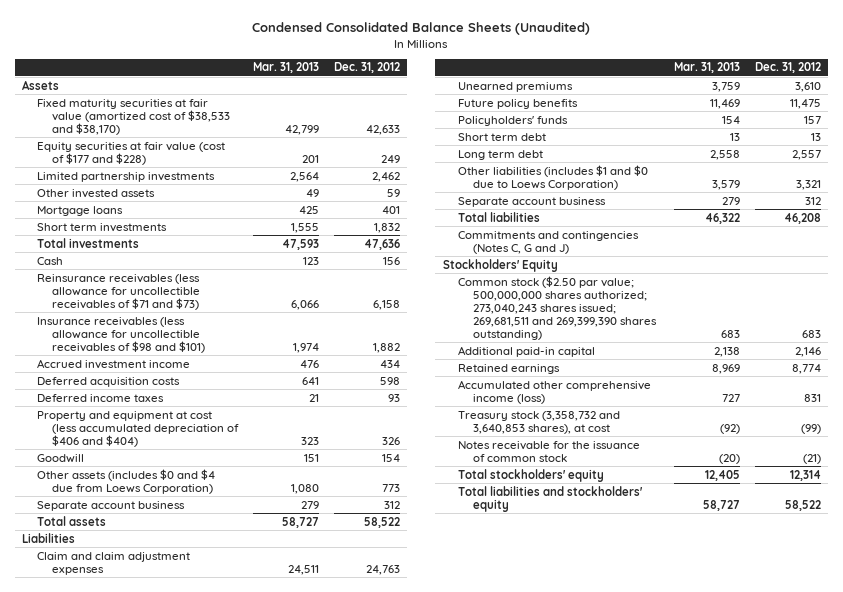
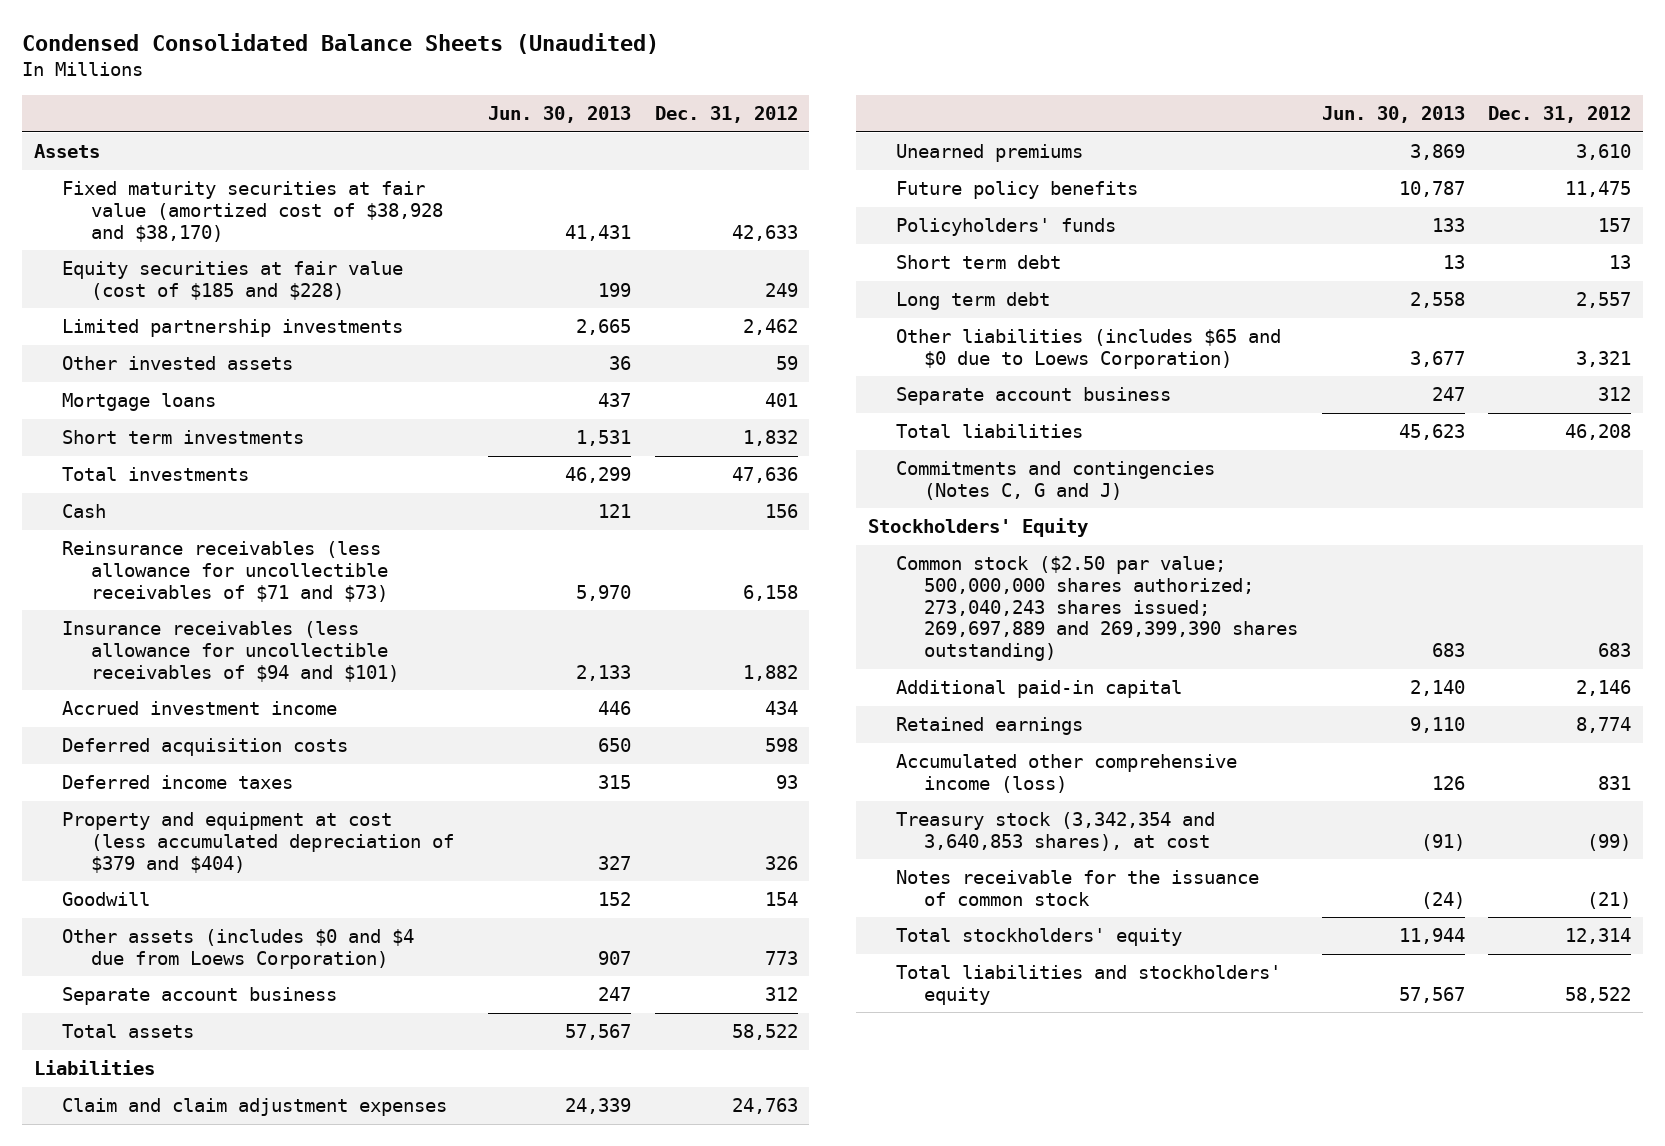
[253,62,320,74] Mar. 31, 2013 -> none
none -> [488,106,632,124] Jun. 30, 2013
[37,98,231,135] Fixed maturity securities at fair value (amortized cost of $38,533 and $38,170) -> [62,181,443,242] Fixed maturity securities at fair value (amortized cost of $38,928 and $38,170)
[37,141,226,165] Equity securities at fair value (cost of $177 and $228) -> [62,261,404,300] Equity securities at fair value (cost of $185 and $228)
[37,316,206,353] Insurance receivables (less allowance for uncollectible receivables of $98 and $101) -> [62,621,399,682] Insurance receivables (less allowance for uncollectible receivables of $94 and $101)
[37,410,240,447] Property and equipment at cost (less accumulated depreciation of $406 and $404) -> [62,812,454,873] Property and equipment at cost (less accumulated depreciation of $379 and $404)
[458,164,649,190] Other liabilities (includes $1 and $0 due to Loews Corporation) -> [895,329,1281,369] Other liabilities (includes $65 and $0 due to Loews Corporation)
[458,275,658,340] Common stock ($2.50 par value; 500,000,000 shares authorized; 273,040,243 shares issued; 269,681,511 and 269,399,390 shares outstanding) -> [895,556,1299,662] Common stock ($2.50 par value; 500,000,000 shares authorized; 273,040,243 shares issued; 269,697,889 and 269,399,390 shares outstanding)
[458,410,621,434] Treasury stock (3,358,732 and 3,640,853 shares), at cost -> [895,812,1215,851] Treasury stock (3,342,354 and 3,640,853 shares), at cost

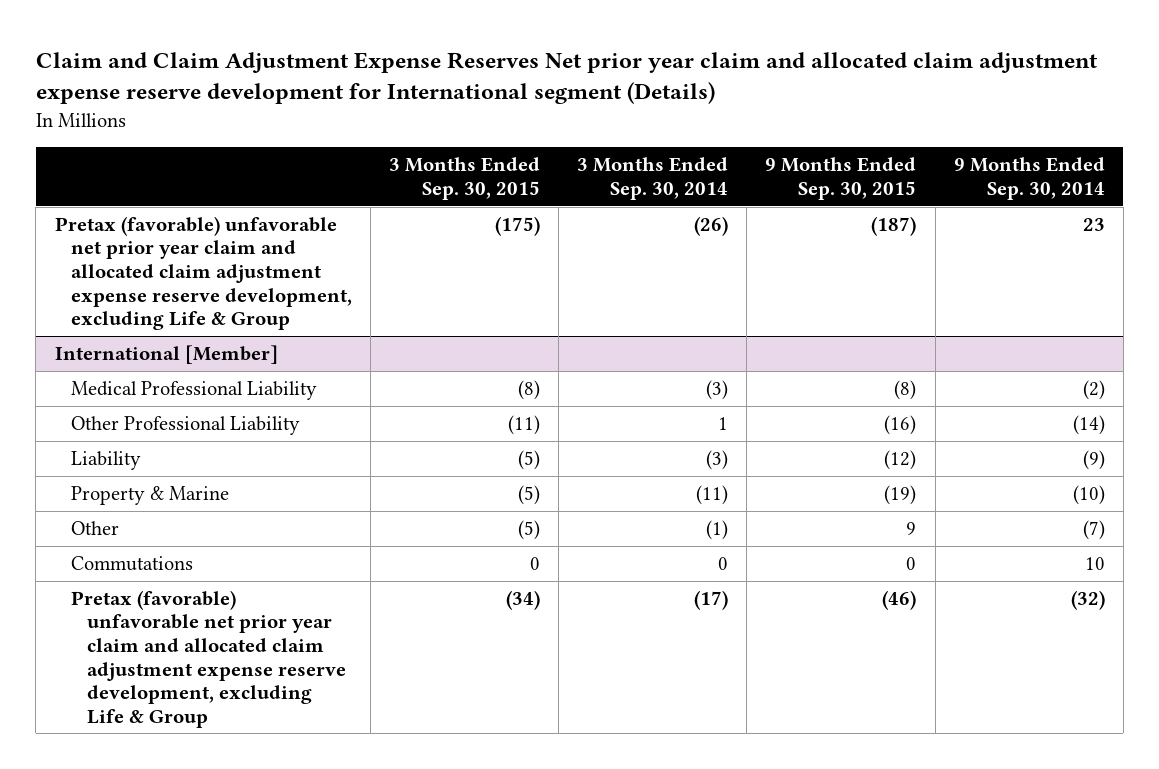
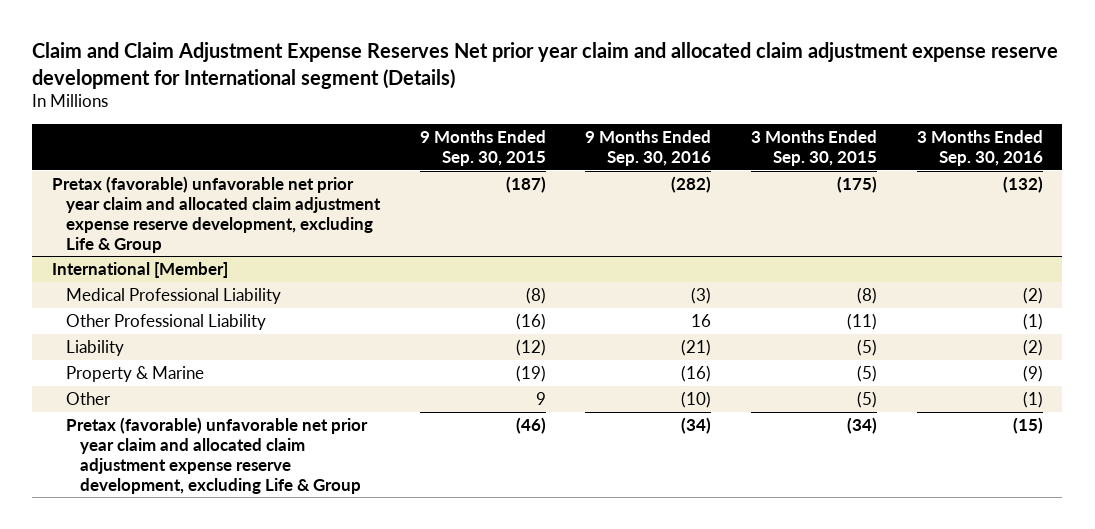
[577,157,729,200] 3 Months Ended Sep. 30, 2014 -> none
[953,157,1105,200] 9 Months Ended Sep. 30, 2014 -> none
none -> [585,130,712,167] 9 Months Ended Sep. 30, 2016
none -> [916,130,1043,167] 3 Months Ended Sep. 30, 2016
[70,555,193,571] Commutations -> none

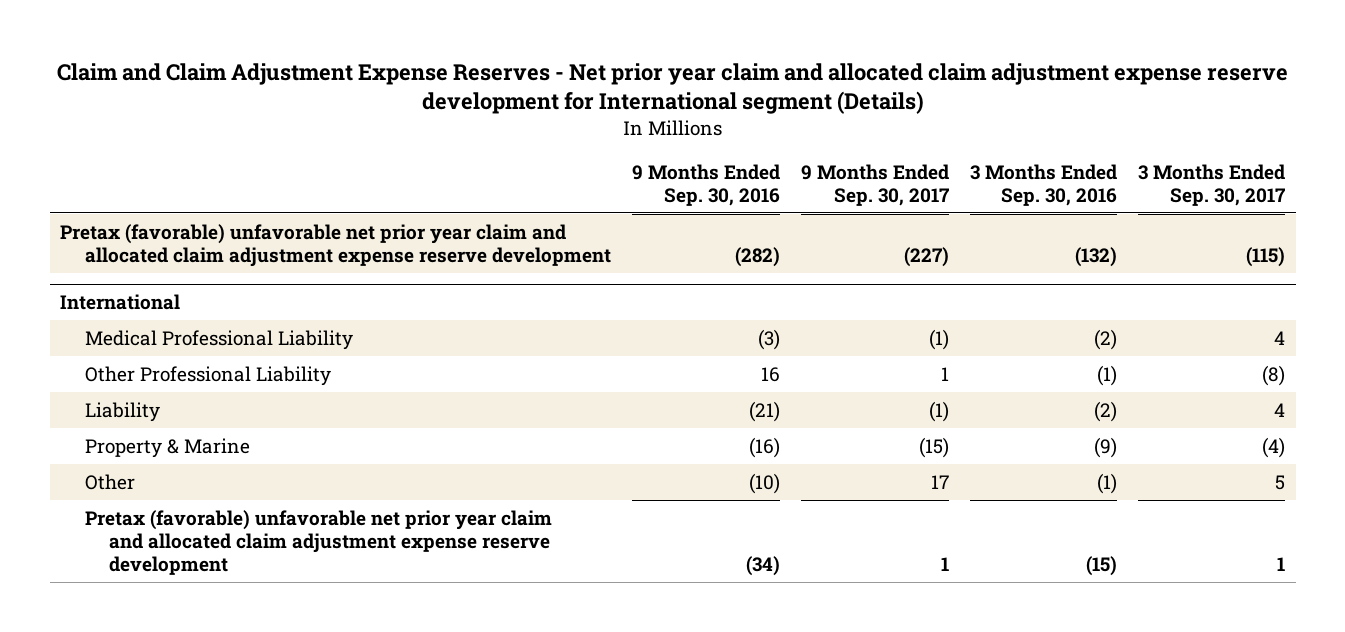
[32,42,1059,89] Claim and Claim Adjustment Expense Reserves Net prior year claim and allocated claim adjustment expense reserve development for International segment (Details) -> [56,62,1288,115] Claim and Claim Adjustment Expense Reserves - Net prior year claim and allocated claim adjustment expense reserve development for International segment (Details)
[419,130,546,167] 9 Months Ended Sep. 30, 2015 -> none
[751,130,878,167] 3 Months Ended Sep. 30, 2015 -> none
none -> [800,163,949,206] 9 Months Ended Sep. 30, 2017
none -> [1138,163,1286,206] 3 Months Ended Sep. 30, 2017
[52,175,382,253] Pretax (favorable) unfavorable net prior year claim and allocated claim adjustment expense reserve development, excluding Life & Group -> [60,223,611,267] Pretax (favorable) unfavorable net prior year claim and allocated claim adjustment expense reserve development
[52,261,229,278] International [Member] -> [60,294,181,311] International
[66,416,369,494] Pretax (favorable) unfavorable net prior year claim and allocated claim adjustment expense reserve development, excluding Life & Group -> [84,509,552,576] Pretax (favorable) unfavorable net prior year claim and allocated claim adjustment expense reserve development

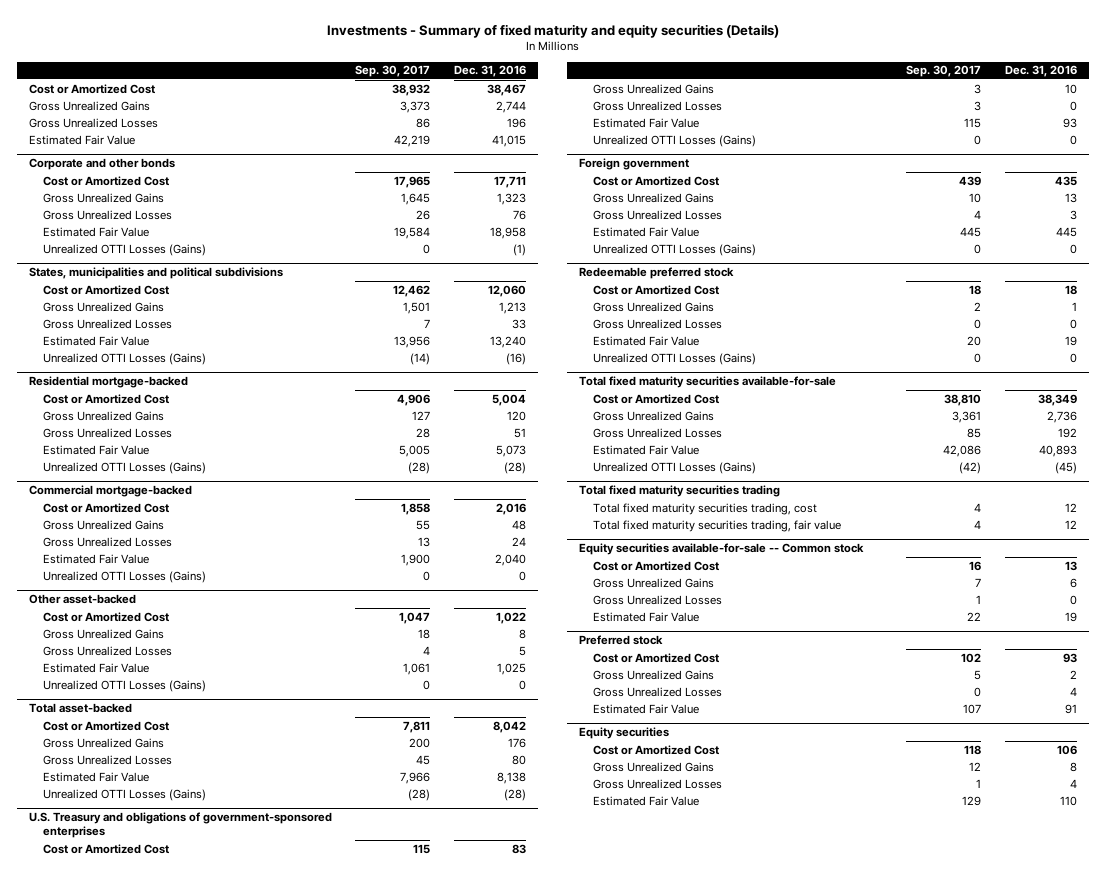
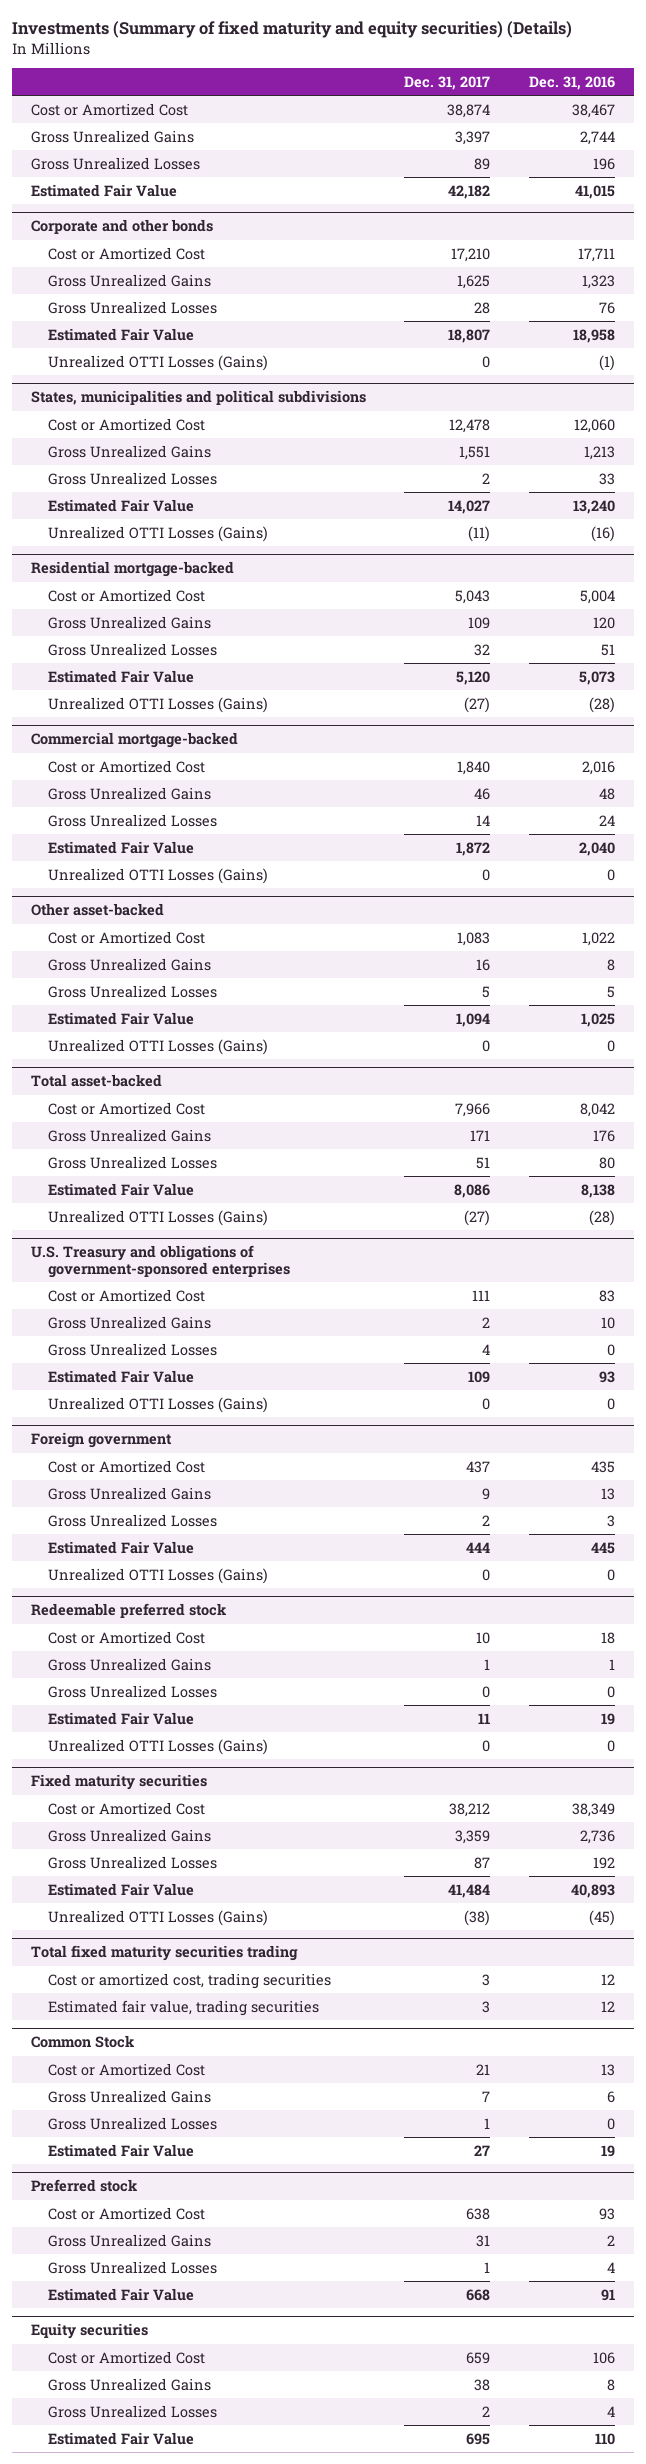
[326,23,779,38] Investments - Summary of fixed maturity and equity securities (Details) -> [11,21,572,39] Investments (Summary of fixed maturity and equity securities) (Details)
[355,65,431,78] Sep. 30, 2017 -> none
none -> [404,75,491,90] Dec. 31, 2017
[579,376,837,389] Total fixed maturity securities available-for-sale -> [30,1774,207,1791] Fixed maturity securities
[593,502,818,515] Total fixed maturity securities trading, cost -> [47,1972,331,1989] Cost or amortized cost, trading securities
[593,519,842,532] Total fixed maturity securities trading, fair value -> [47,1999,319,2016] Estimated fair value, trading securities
[579,543,865,556] Equity securities available-for-sale -- Common stock -> [30,2035,135,2049] Common Stock

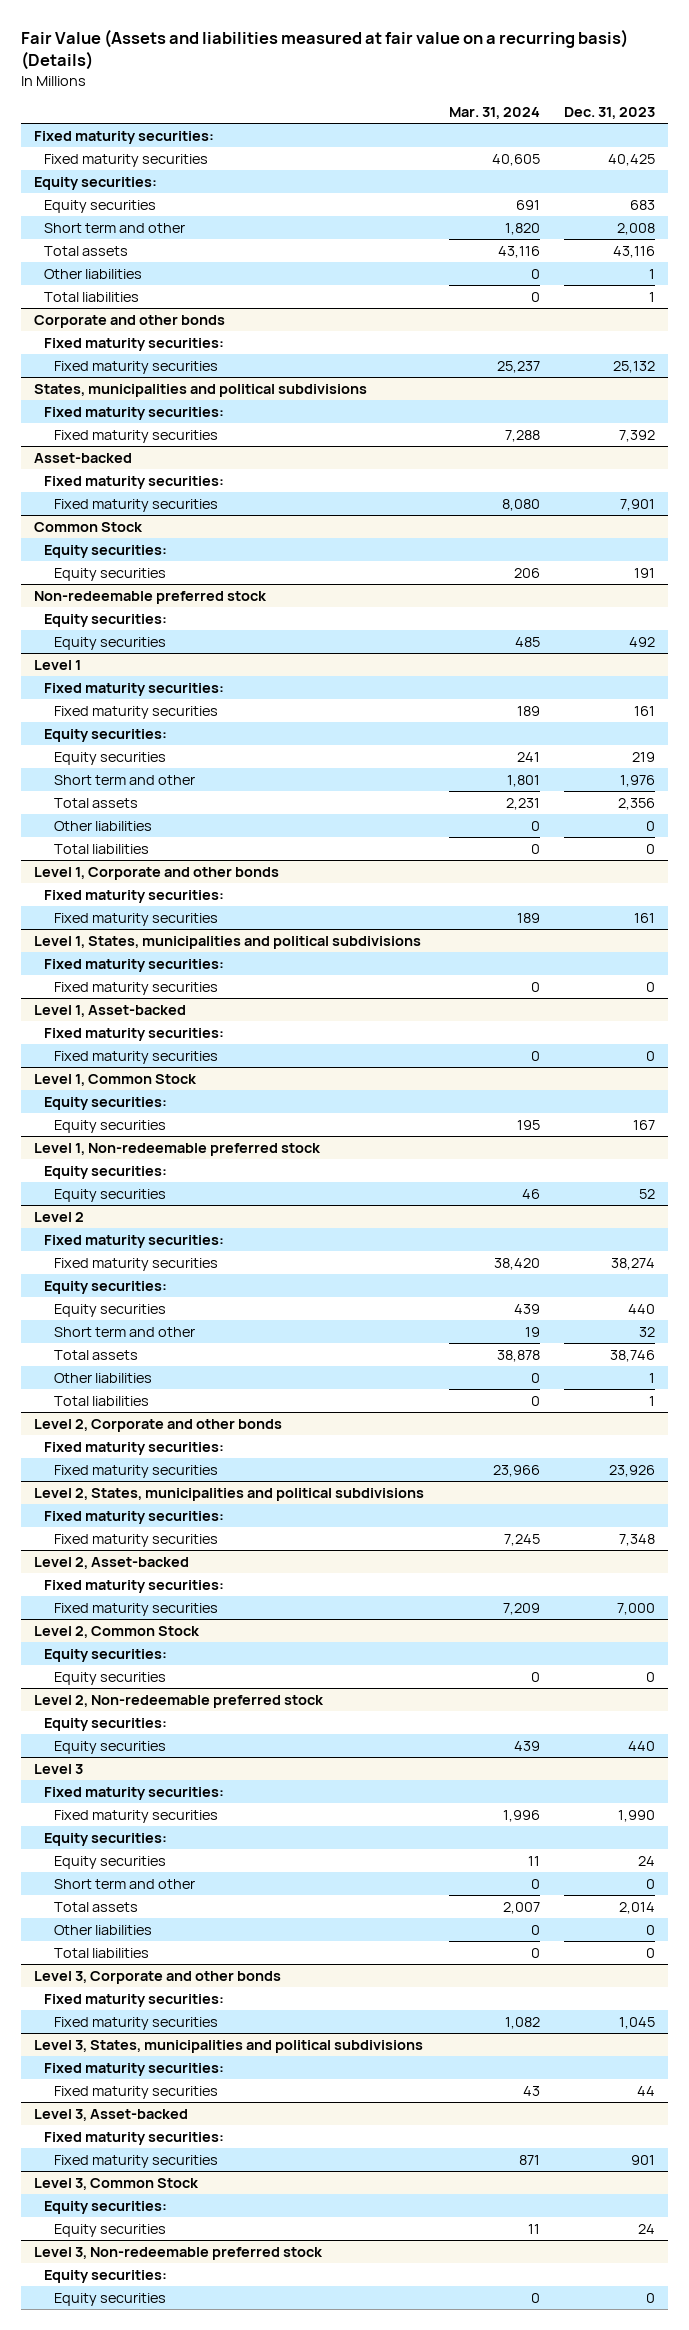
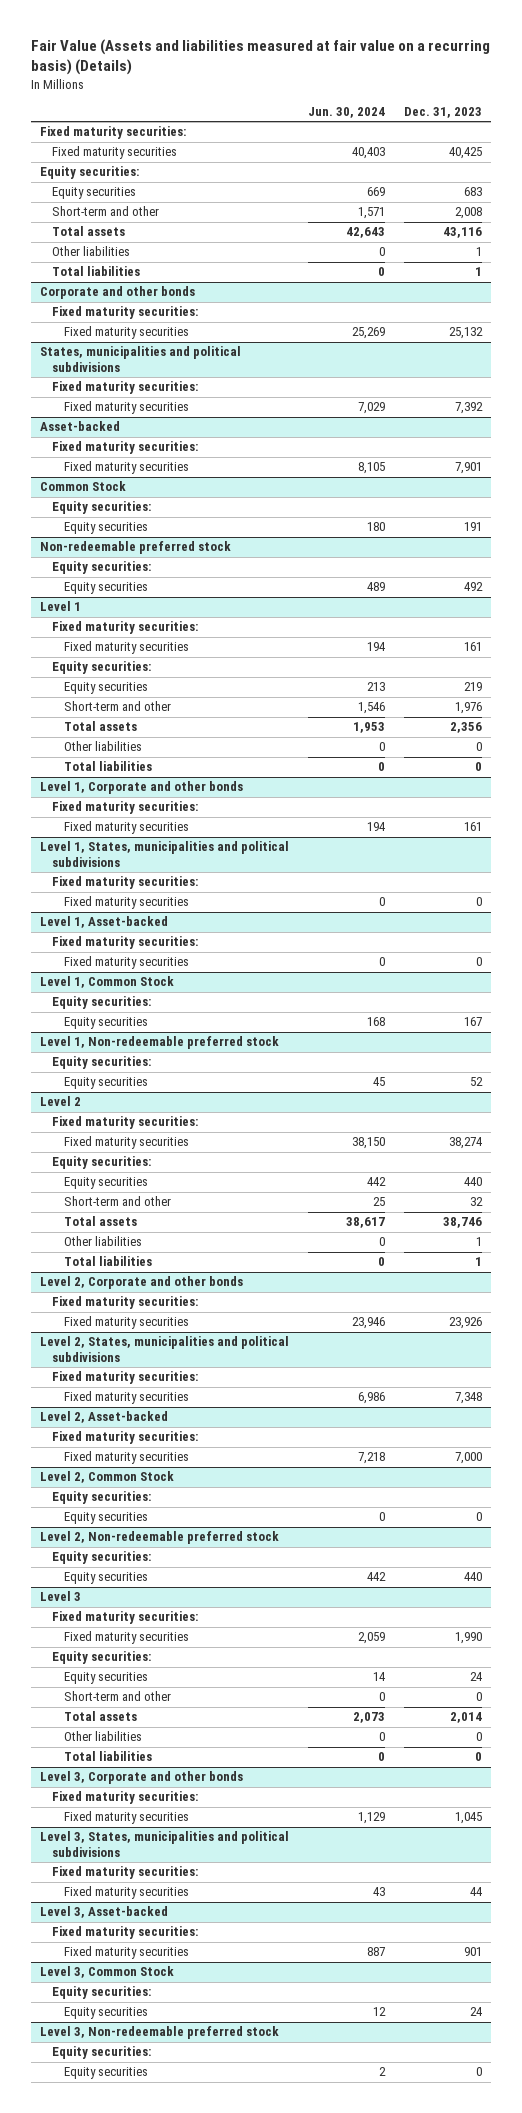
[448,106,540,119] Mar. 31, 2024 -> none
none -> [308,107,386,119] Jun. 30, 2024
[44,222,186,233] Short term and other -> [52,206,160,217] Short-term and other
[54,774,196,785] Short term and other -> [63,701,171,712] Short-term and other
[54,1326,196,1337] Short term and other -> [63,1196,171,1207] Short-term and other
[54,1878,196,1889] Short term and other -> [63,1691,171,1702] Short-term and other

